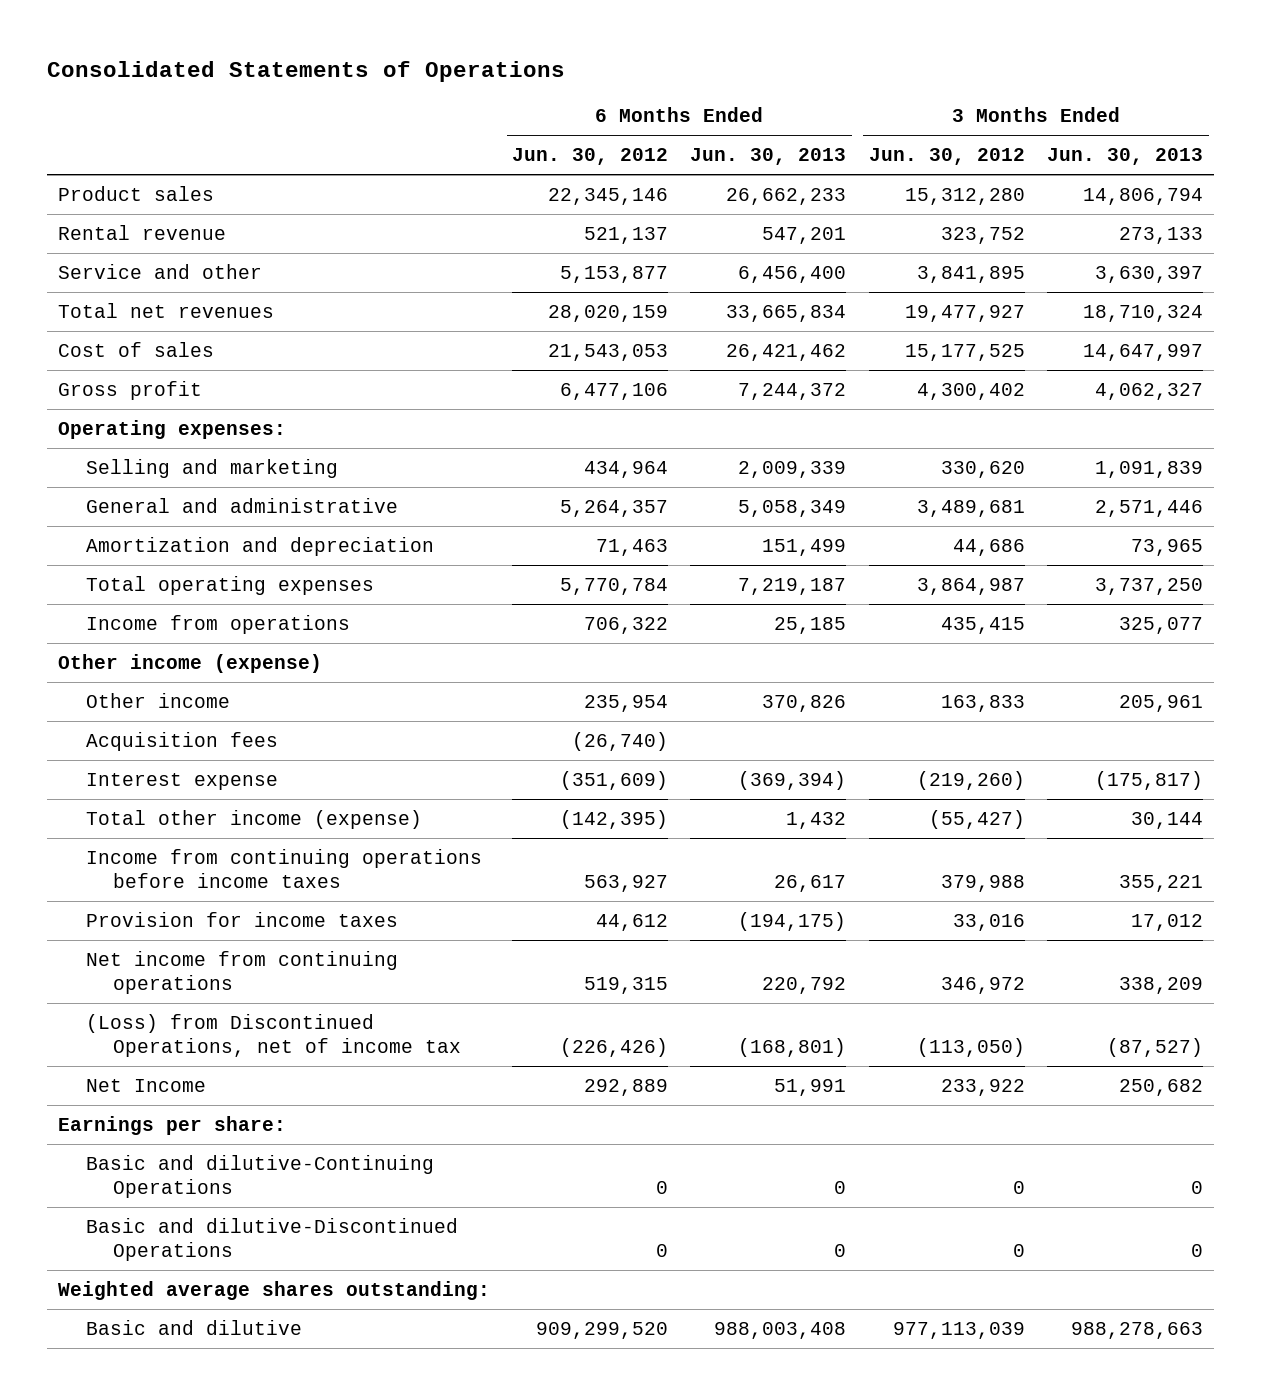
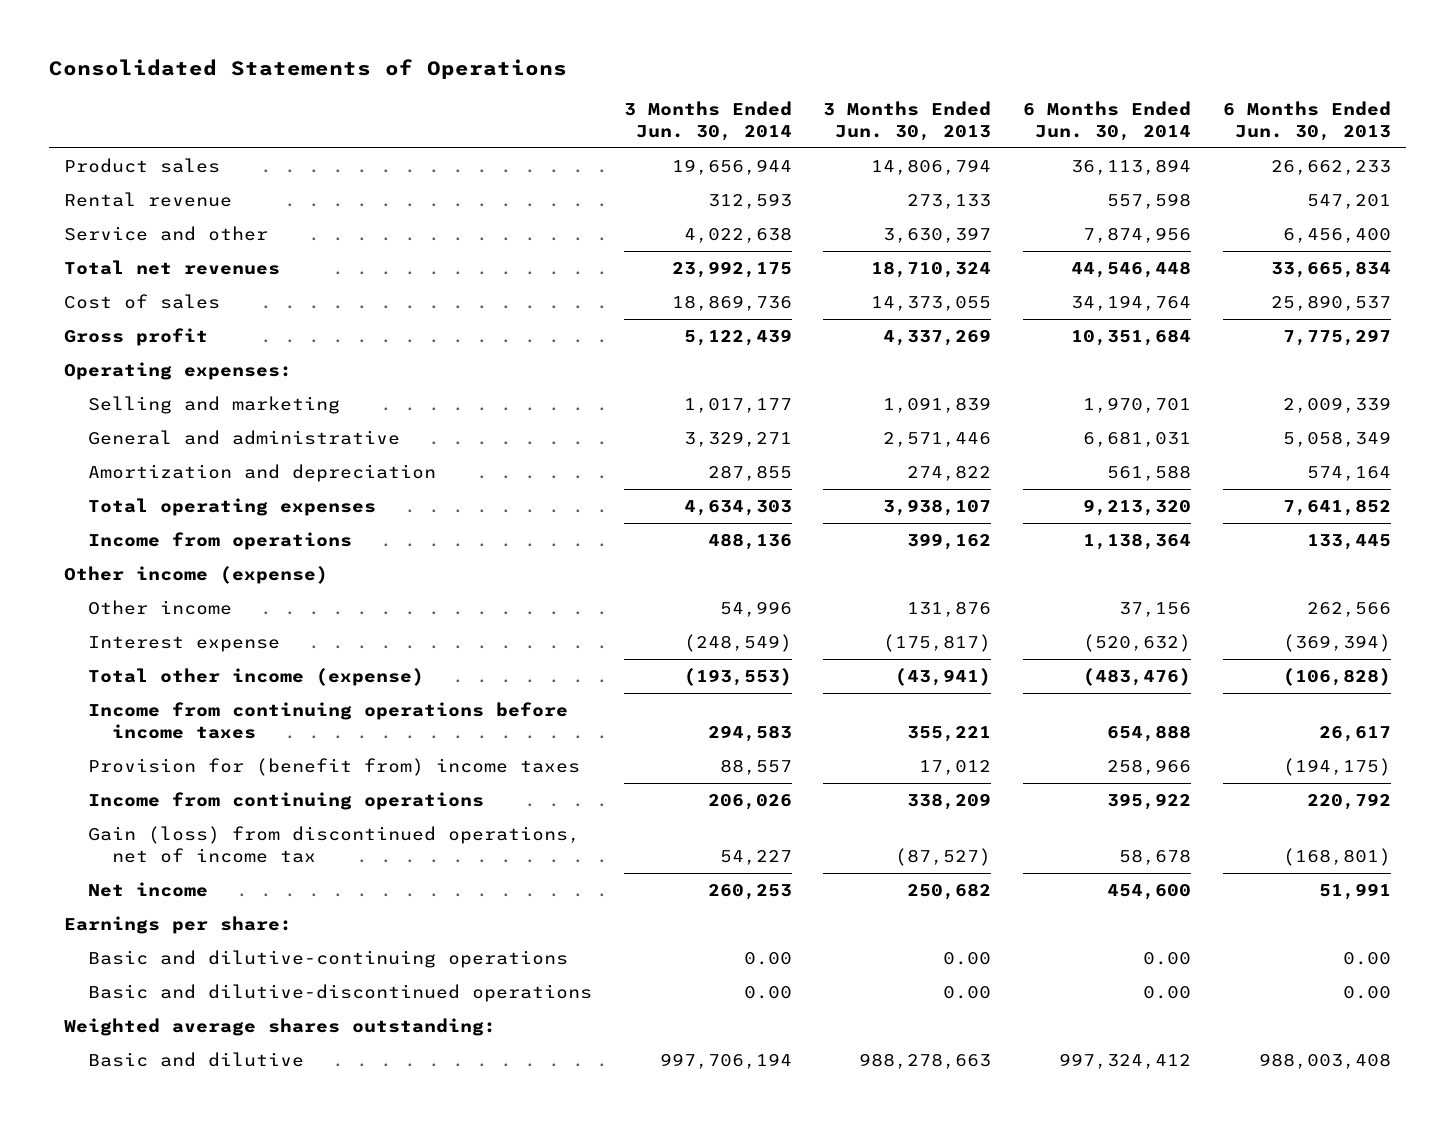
[512,148,669,166] Jun. 30, 2012 -> none
[868,148,1025,166] Jun. 30, 2012 -> none
none -> [623,100,792,141] 3 Months Ended Jun. 30, 2014
none -> [1023,100,1192,141] 6 Months Ended Jun. 30, 2014
[726,343,847,361] 26,421,462 -> [1270,294,1391,311] 25,890,537
[1082,343,1203,361] 14,647,997 -> [871,295,992,311] 14,373,055
[738,382,847,400] 7,244,372 -> [1282,328,1391,346] 7,775,297
[1094,382,1203,400] 4,062,327 -> [883,328,992,346] 4,337,269
[762,538,847,556] 151,499 -> [1306,465,1391,481] 574,164
[1130,538,1203,556] 73,965 -> [907,464,992,481] 274,822
[738,577,847,595] 7,219,187 -> [1282,498,1391,516] 7,641,852
[1094,577,1203,595] 3,737,250 -> [883,498,992,516] 3,938,107
[774,616,847,634] 25,185 -> [1306,533,1391,550] 133,445
[1118,616,1203,634] 325,077 -> [907,532,992,550] 399,162
[85,731,278,751] Acquisition fees -> none
[762,694,847,712] 370,826 -> [1306,601,1391,617] 262,566
[1118,694,1203,712] 205,961 -> [907,600,992,617] 131,876
[786,811,847,829] 1,432 -> [1282,667,1391,686] (106,828)
[1130,811,1203,829] 30,144 -> [895,667,992,686] (43,941)
[85,911,398,927] Provision for income taxes -> [88,757,581,776] Provision for (benefit from) income taxes
[85,950,398,994] Net income from continuing operations -> [88,791,485,810] Income from continuing operations
[85,1013,462,1057] (Loss) from Discontinued Operations, net of income tax -> [88,825,581,863] Gain (loss) from discontinued operations, net of income tax
[85,1078,206,1092] Net Income -> [88,881,209,897] Net income
[85,1154,434,1198] Basic and dilutive-Continuing Operations -> [88,949,569,968] Basic and dilutive-continuing operations
[834,1180,847,1194] 0 -> [1342,951,1391,965] 0.00
[1190,1180,1203,1194] 0 -> [943,951,992,965] 0.00
[85,1217,458,1261] Basic and dilutive-Discontinued Operations -> [88,983,593,1002] Basic and dilutive-discontinued operations
[834,1243,847,1257] 0 -> [1342,985,1391,999] 0.00
[1190,1243,1203,1257] 0 -> [943,985,992,999] 0.00

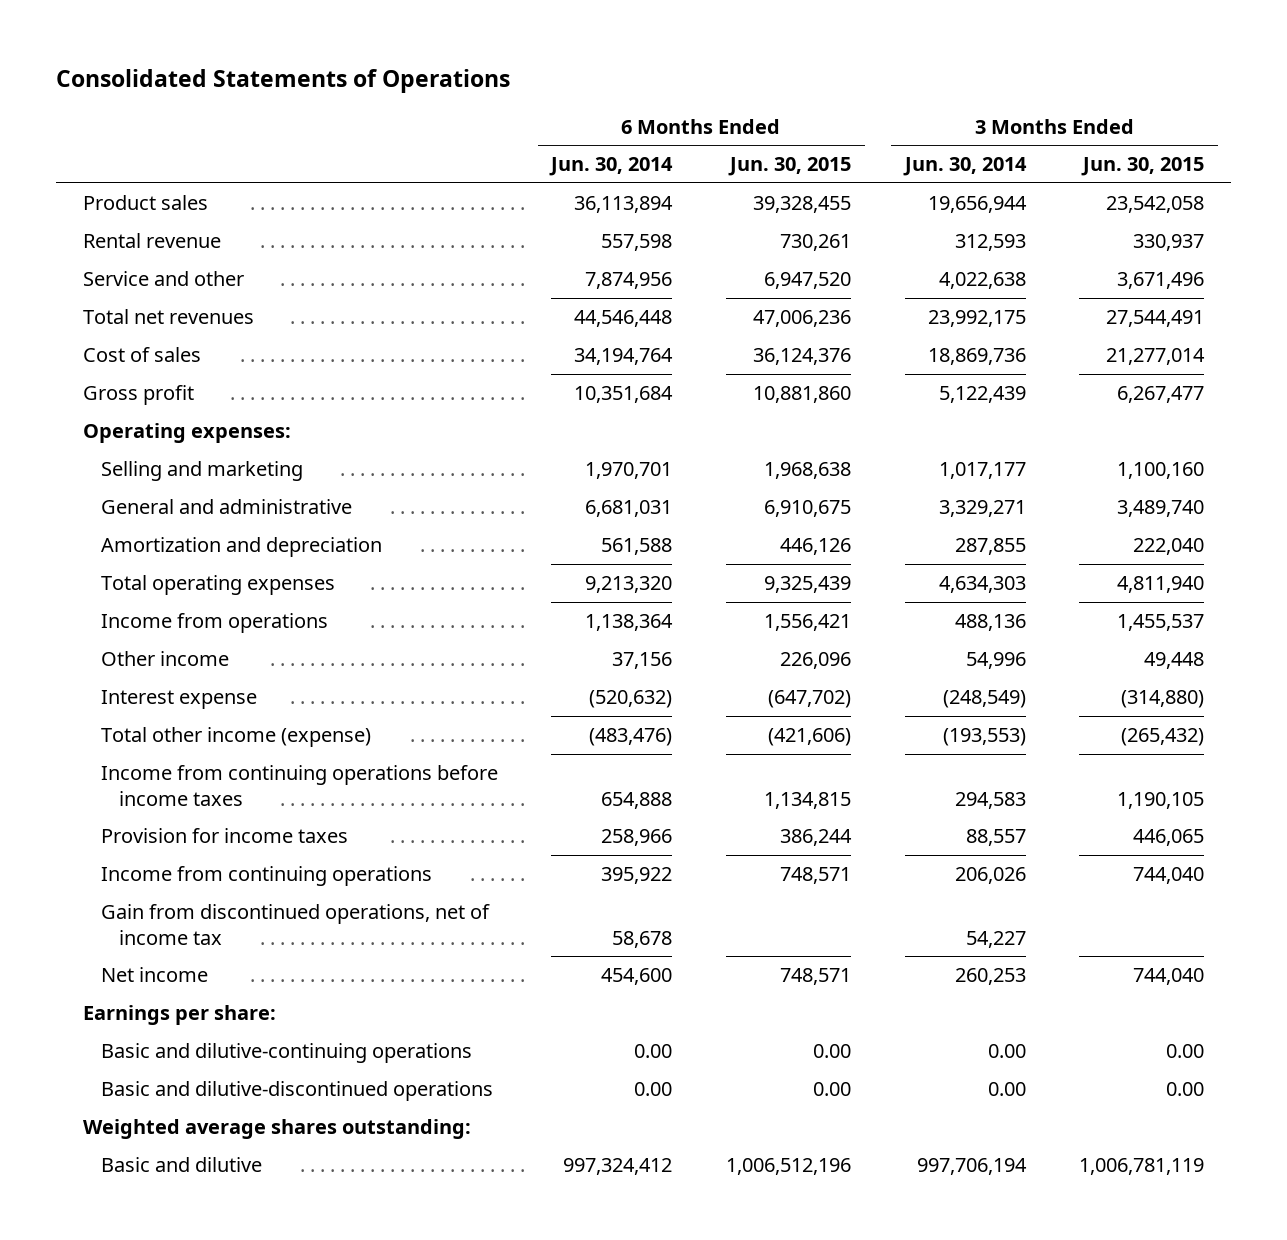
[823,100,992,141] 3 Months Ended Jun. 30, 2013 -> none
[1222,100,1391,141] 6 Months Ended Jun. 30, 2013 -> none
none -> [728,157,852,177] Jun. 30, 2015
none -> [1081,157,1205,177] Jun. 30, 2015
[64,565,329,584] Other income (expense) -> none
[88,757,581,776] Provision for (benefit from) income taxes -> [100,828,348,844] Provision for income taxes
[88,825,581,863] Gain (loss) from discontinued operations, net of income tax -> [100,904,490,945] Gain from discontinued operations, net of income tax

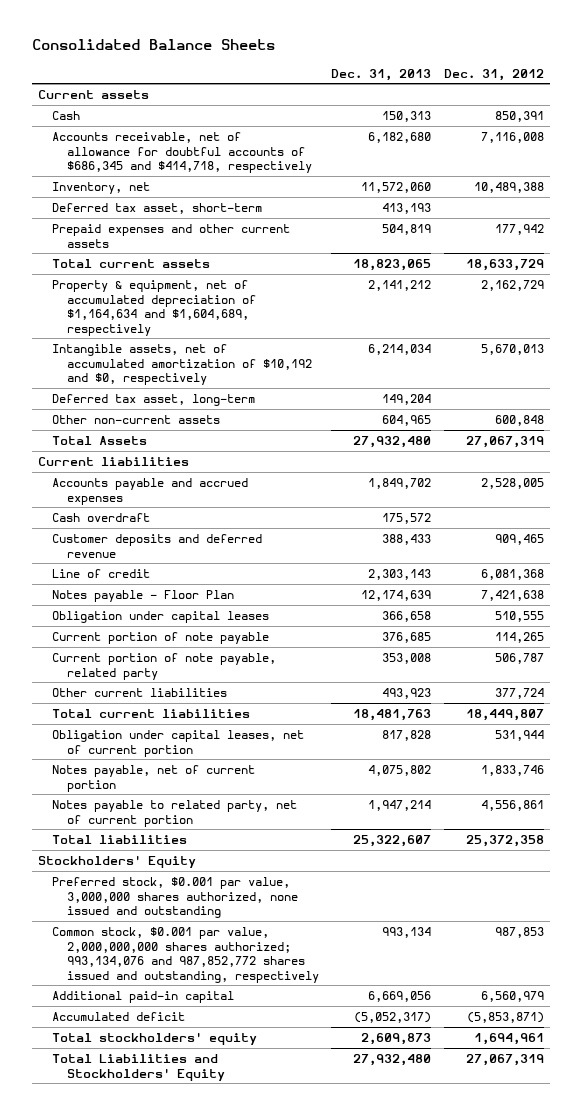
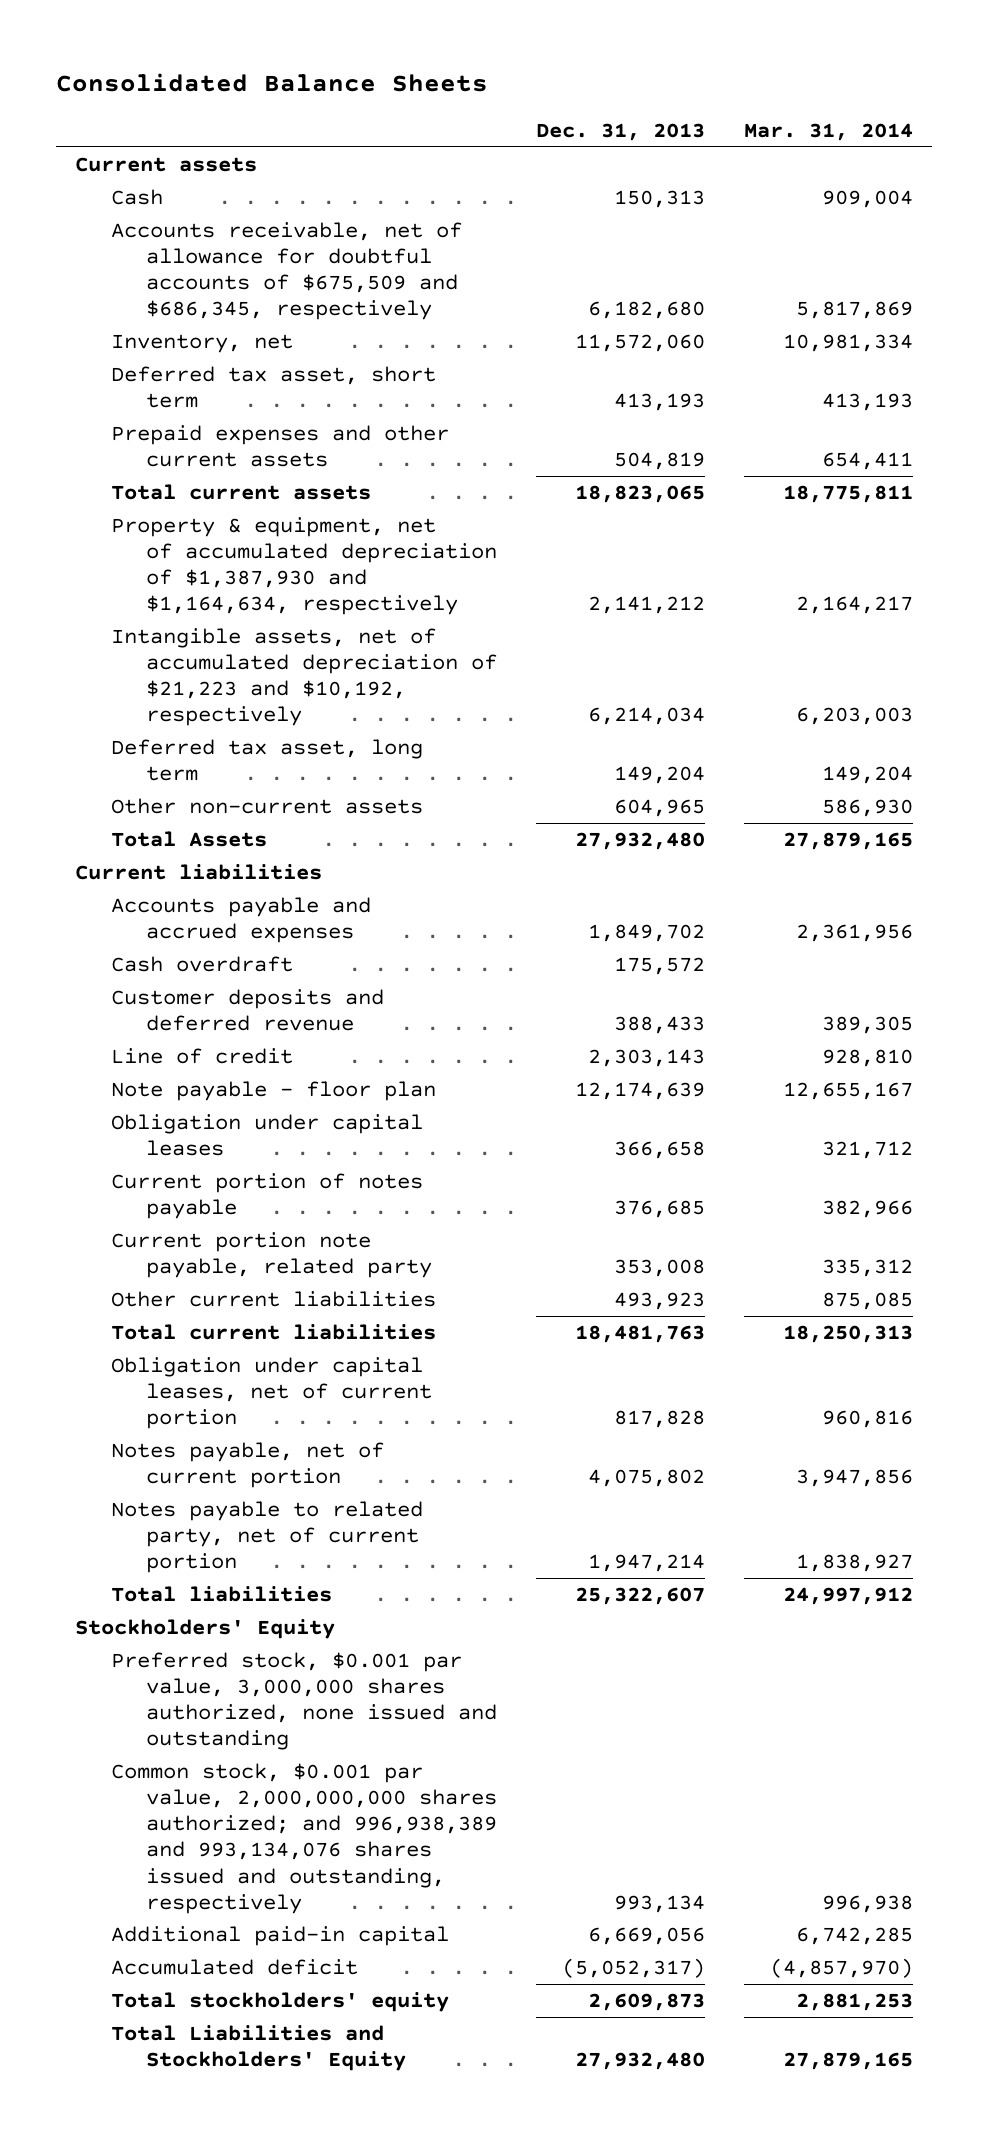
[443,68,544,81] Dec. 31, 2012 -> none
none -> [744,122,914,141] Mar. 31, 2014
[52,131,312,174] Accounts receivable, net of allowance for doubtful accounts of $686,345 and $414,718, respectively -> [110,222,462,321] Accounts receivable, net of allowance for doubtful accounts of $675,509 and $686,345, respectively
[52,202,263,214] Deferred tax asset, short-term -> [110,366,436,409] Deferred tax asset, short term
[52,279,256,336] Property & equipment, net of accumulated depreciation of $1,164,634 and $1,604,689, respectively -> [110,517,498,616] Property & equipment, net of accumulated depreciation of $1,387,930 and $1,164,634, respectively
[52,343,312,386] Intangible assets, net of accumulated amortization of $10,192 and $0, respectively -> [110,628,498,727] Intangible assets, net of accumulated depreciation of $21,223 and $10,192, respectively
[52,393,256,406] Deferred tax asset, long-term -> [110,739,423,782] Deferred tax asset, long term
[52,589,235,602] Notes payable - Floor Plan -> [110,1081,436,1102] Note payable - floor plan
[52,631,270,644] Current portion of note payable -> [110,1173,423,1220] Current portion of notes payable
[52,652,277,680] Current portion of note payable, related party -> [110,1232,433,1279] Current portion note payable, related party
[52,926,319,983] Common stock, $0.001 par value, 2,000,000,000 shares authorized; 993,134,076 and 987,852,772 shares issued and outstanding, respectively -> [110,1763,498,1914] Common stock, $0.001 par value, 2,000,000,000 shares authorized; and 996,938,389 and 993,134,076 shares issued and outstanding, respectively

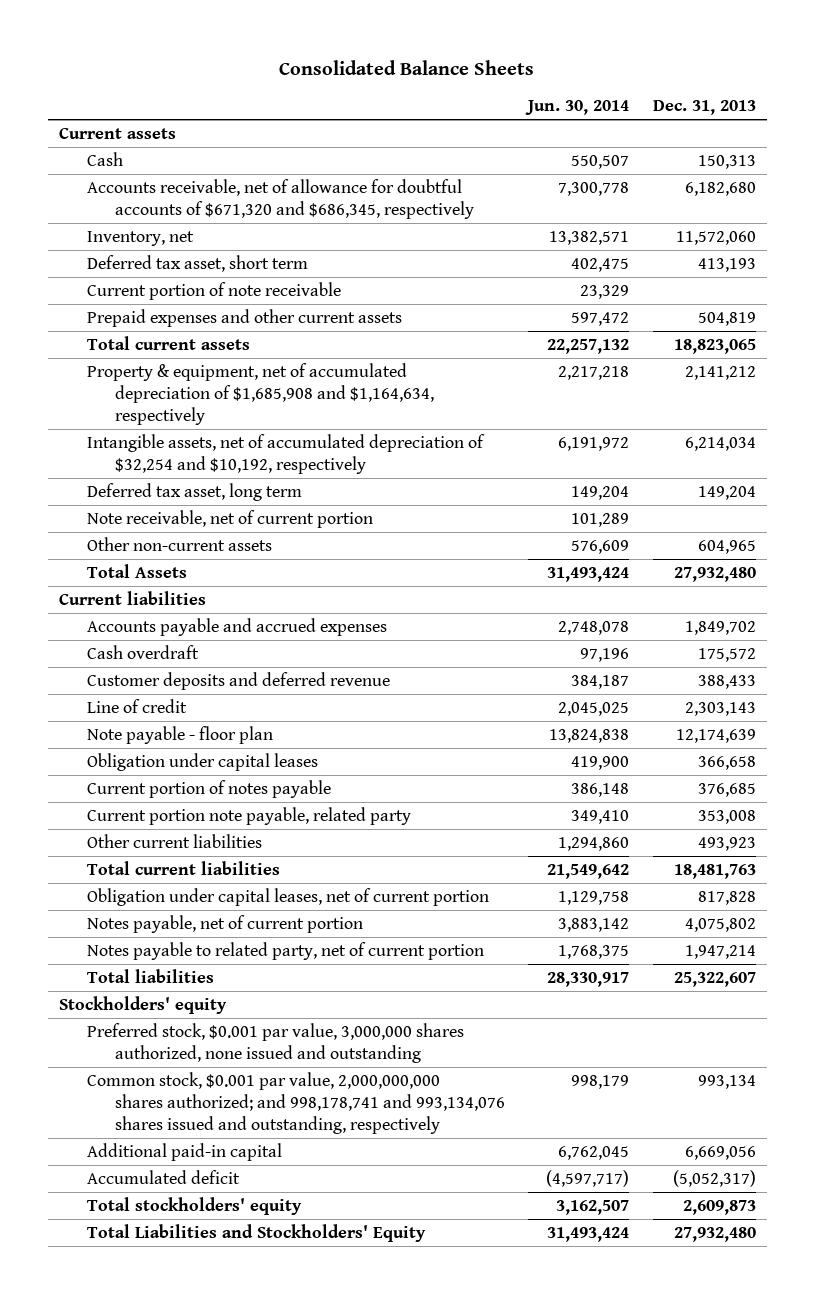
[744,122,914,141] Mar. 31, 2014 -> none
none -> [525,100,630,116] Jun. 30, 2014
[110,222,462,321] Accounts receivable, net of allowance for doubtful accounts of $675,509 and $686,345, respectively -> [87,178,475,219] Accounts receivable, net of allowance for doubtful accounts of $671,320 and $686,345, respectively
none -> [87,281,342,300] Current portion of note receivable
[110,517,498,616] Property & equipment, net of accumulated depreciation of $1,387,930 and $1,164,634, respectively -> [87,362,435,425] Property & equipment, net of accumulated depreciation of $1,685,908 and $1,164,634, respectively
[110,628,498,727] Intangible assets, net of accumulated depreciation of $21,223 and $10,192, respectively -> [87,433,486,474] Intangible assets, net of accumulated depreciation of $32,254 and $10,192, respectively
none -> [87,509,374,528] Note receivable, net of current portion
[75,1619,336,1640] Stockholders' Equity -> [59,995,228,1014] Stockholders' equity
[110,1763,498,1914] Common stock, $0.001 par value, 2,000,000,000 shares authorized; and 996,938,389 and 993,134,076 shares issued and outstanding, respectively -> [87,1071,506,1134] Common stock, $0.001 par value, 2,000,000,000 shares authorized; and 998,178,741 and 993,134,076 shares issued and outstanding, respectively

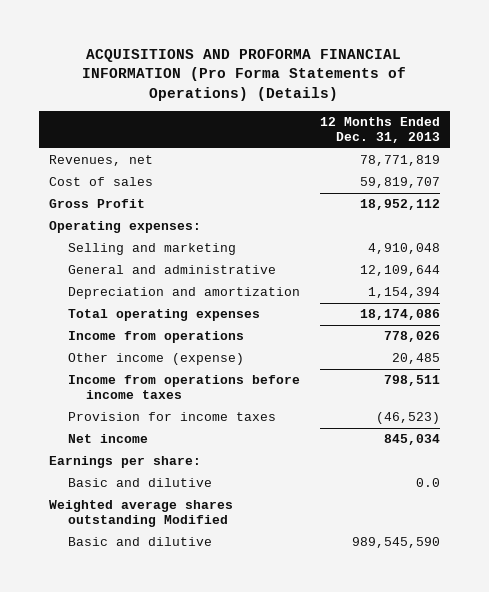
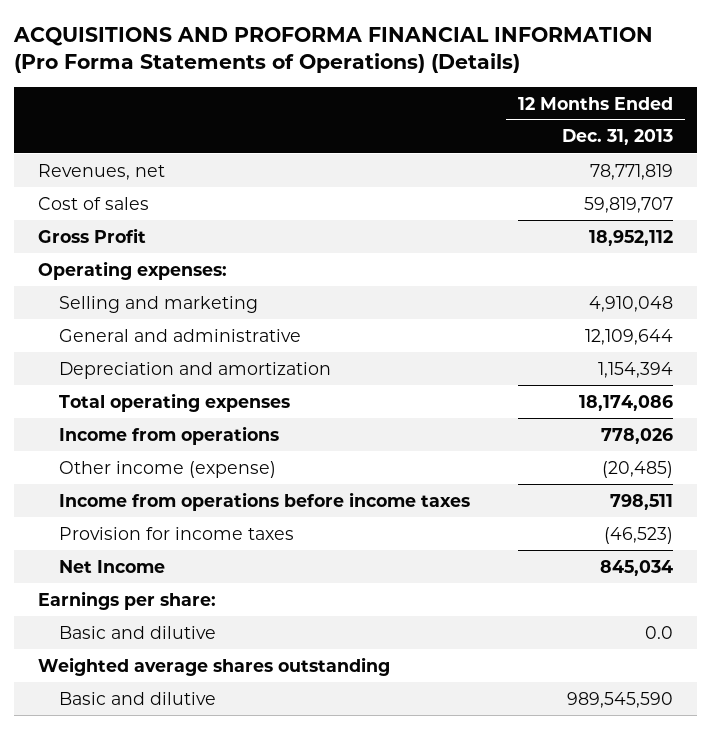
[391,353,440,365] 20,485 -> [602,460,674,478] (20,485)
[67,434,148,444] Net income -> [59,559,166,573] Net Income
[48,500,233,528] Weighted average shares outstanding Modified -> [38,656,391,676] Weighted average shares outstanding

